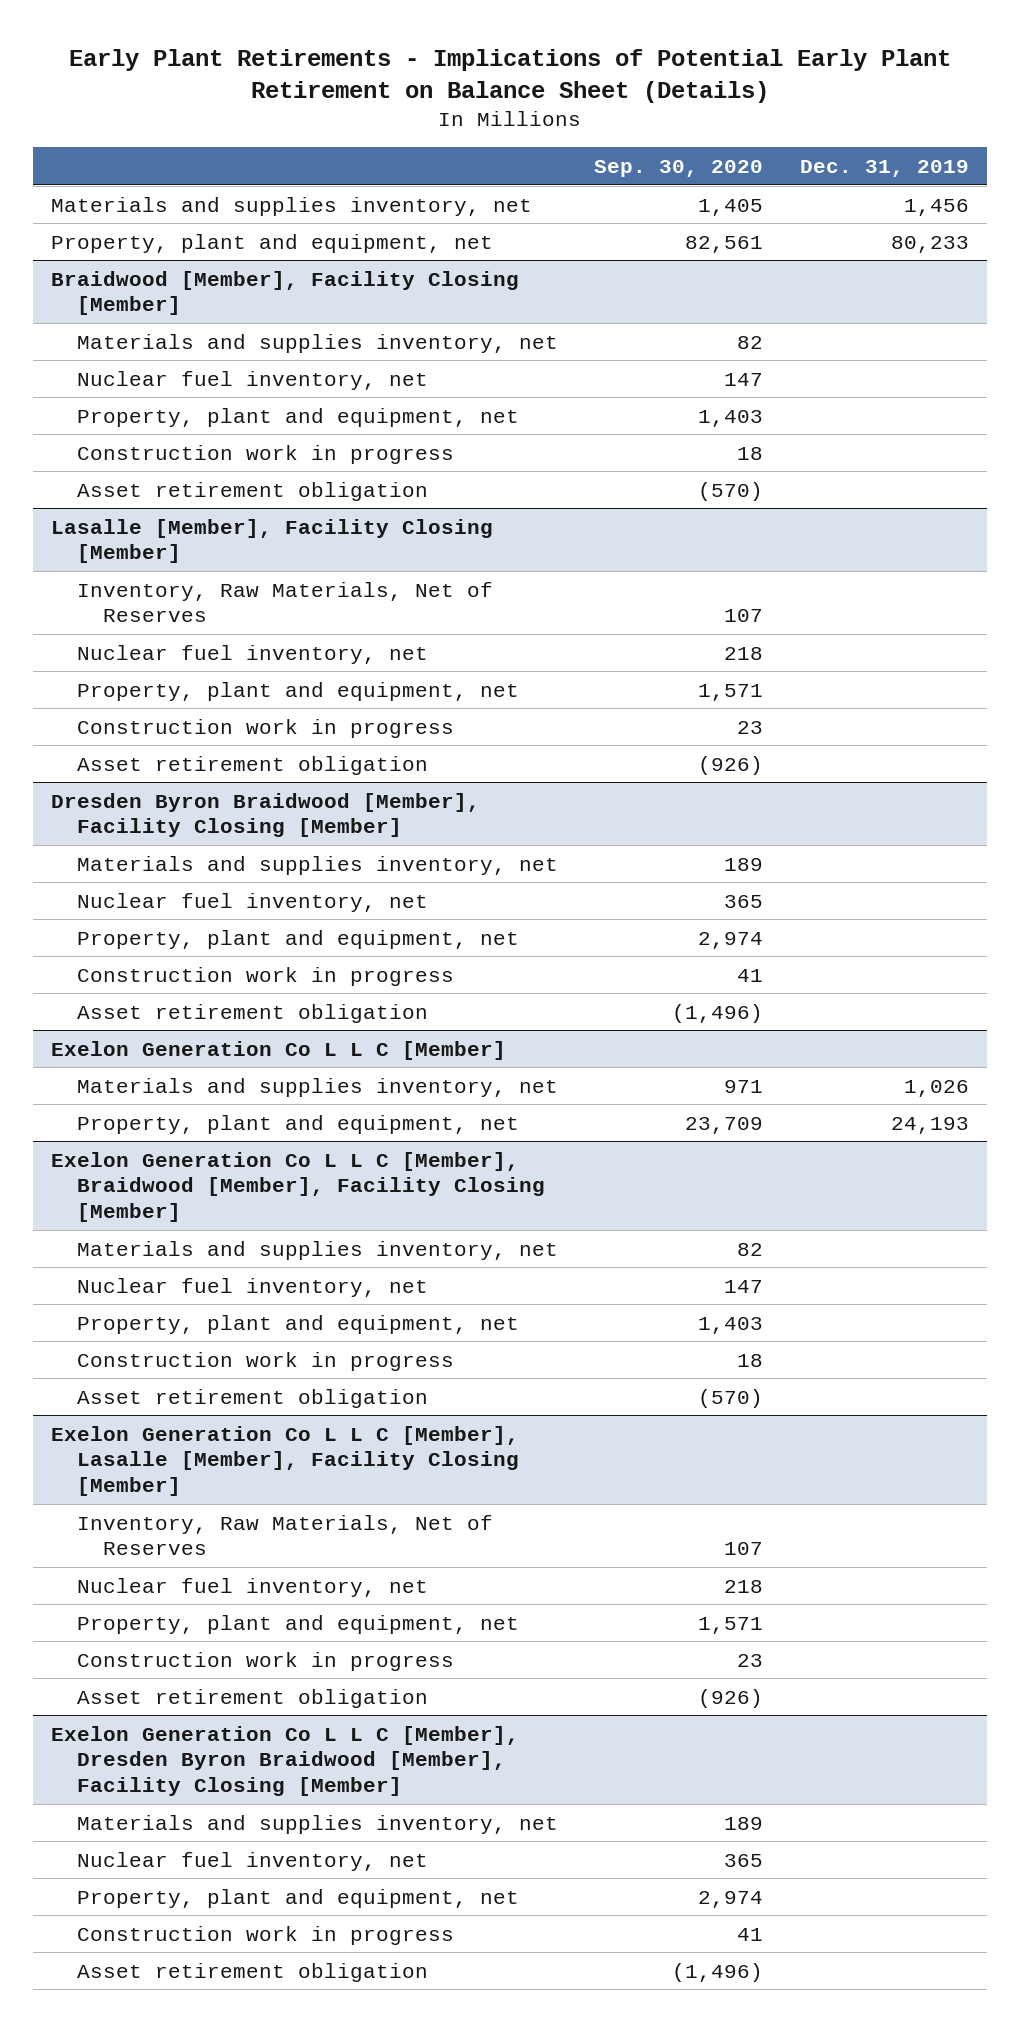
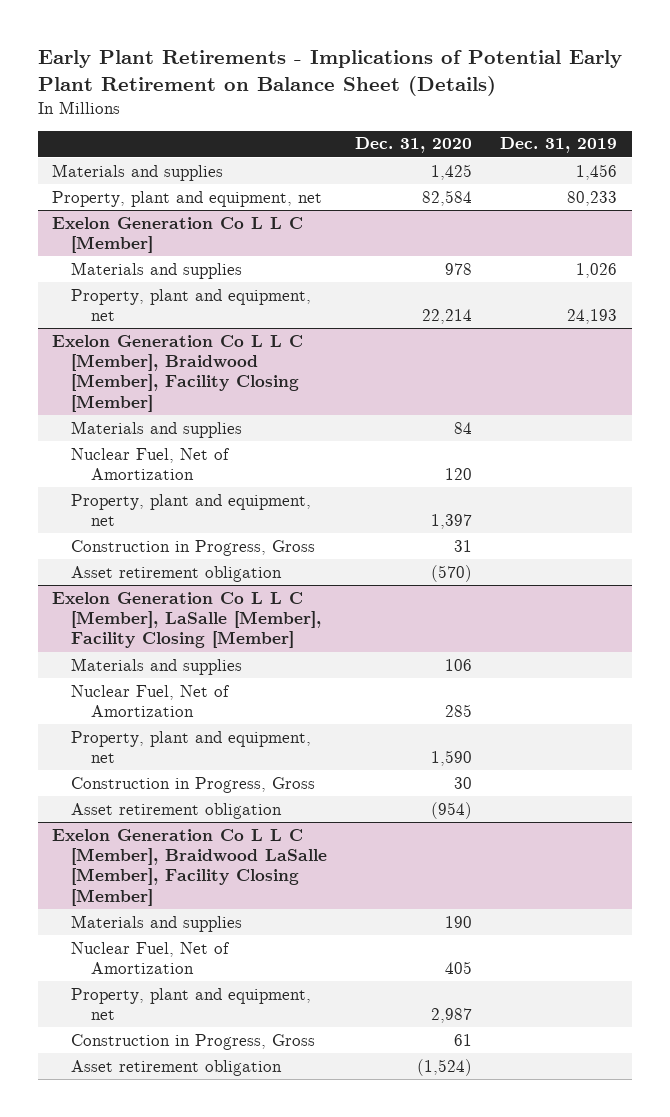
[594,159,764,177] Sep. 30, 2020 -> none
none -> [355,137,473,154] Dec. 31, 2020
[51,196,533,216] Materials and supplies inventory, net -> [52,163,224,181] Materials and supplies
[51,270,520,316] Braidwood [Member], Facility Closing [Member] -> none
[76,333,558,353] Materials and supplies inventory, net -> none
[76,370,428,390] Nuclear fuel inventory, net -> none
[76,407,519,427] Property, plant and equipment, net -> none
[76,444,454,464] Construction work in progress -> none
[76,481,428,501] Asset retirement obligation -> none
[51,518,494,564] Lasalle [Member], Facility Closing [Member] -> none
[76,581,493,623] Inventory, Raw Materials, Net of Reserves -> none
[76,644,428,664] Nuclear fuel inventory, net -> none
[76,681,519,701] Property, plant and equipment, net -> none
[76,718,454,738] Construction work in progress -> none
[76,755,428,775] Asset retirement obligation -> none
[51,792,481,838] Dresden Byron Braidwood [Member], Facility Closing [Member] -> none
[76,855,558,875] Materials and supplies inventory, net -> none
[76,892,428,912] Nuclear fuel inventory, net -> none
[76,929,519,949] Property, plant and equipment, net -> none
[76,966,454,986] Construction work in progress -> none
[76,1003,428,1023] Asset retirement obligation -> none
[76,1077,558,1097] Materials and supplies inventory, net -> [71,261,243,279] Materials and supplies
[76,1240,558,1260] Materials and supplies inventory, net -> [71,420,243,438] Materials and supplies
[76,1277,428,1297] Nuclear fuel inventory, net -> [71,447,231,481] Nuclear Fuel, Net of Amortization
[76,1351,454,1371] Construction work in progress -> [71,539,316,556] Construction in Progress, Gross
[76,1514,493,1556] Inventory, Raw Materials, Net of Reserves -> none
[51,1425,520,1497] Exelon Generation Co L L C [Member], Lasalle [Member], Facility Closing [Member] -> [52,591,322,649] Exelon Generation Co L L C [Member], LaSalle [Member], Facility Closing [Member]
none -> [71,657,243,675] Materials and supplies
[76,1577,428,1597] Nuclear fuel inventory, net -> [71,684,231,718] Nuclear Fuel, Net of Amortization
[76,1651,454,1671] Construction work in progress -> [71,776,316,793] Construction in Progress, Gross
[51,1725,520,1797] Exelon Generation Co L L C [Member], Dresden Byron Braidwood [Member], Facility Closing [Member] -> [52,828,328,906] Exelon Generation Co L L C [Member], Braidwood LaSalle [Member], Facility Closing [Member]
[76,1814,558,1834] Materials and supplies inventory, net -> [71,914,243,932] Materials and supplies
[76,1851,428,1871] Nuclear fuel inventory, net -> [71,941,231,975] Nuclear Fuel, Net of Amortization
[76,1925,454,1945] Construction work in progress -> [71,1033,316,1050] Construction in Progress, Gross

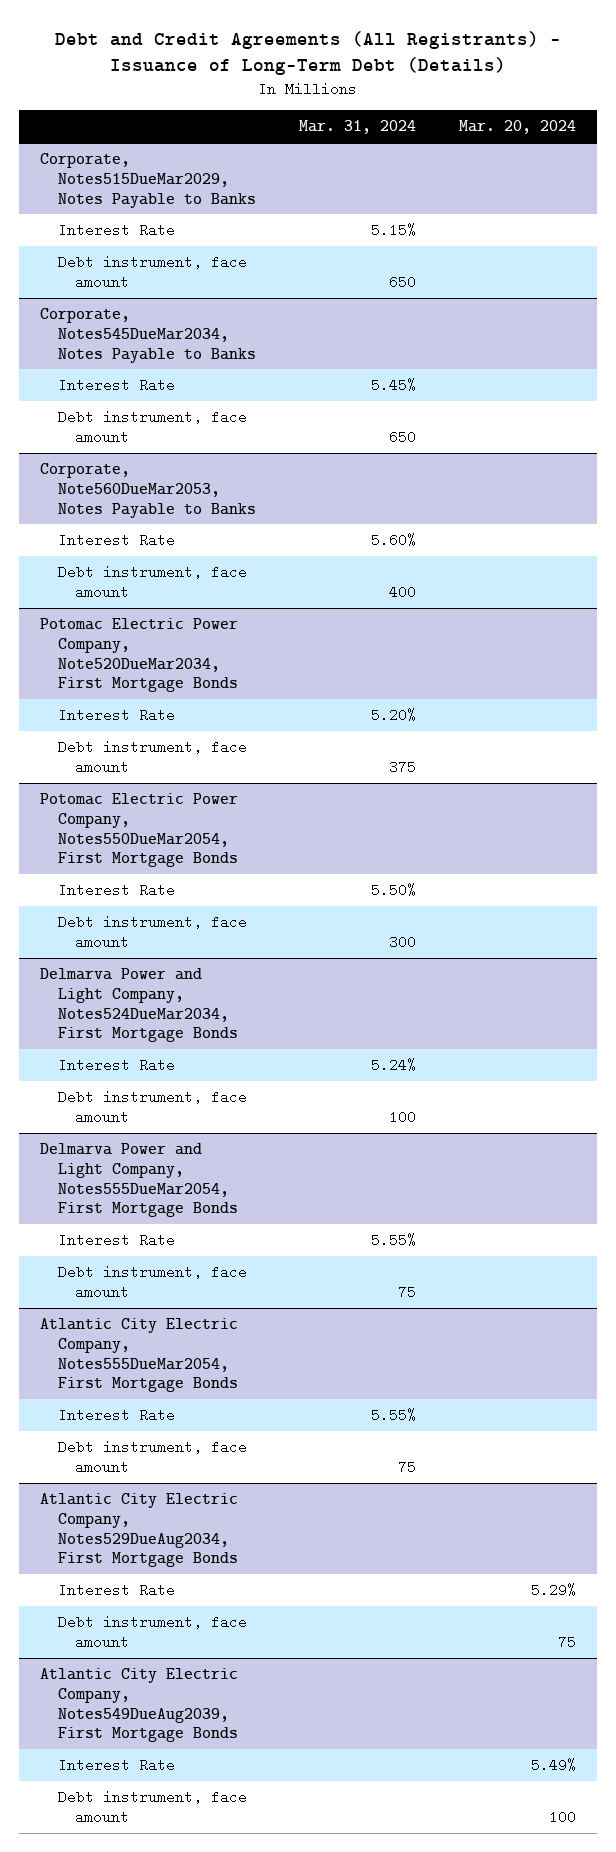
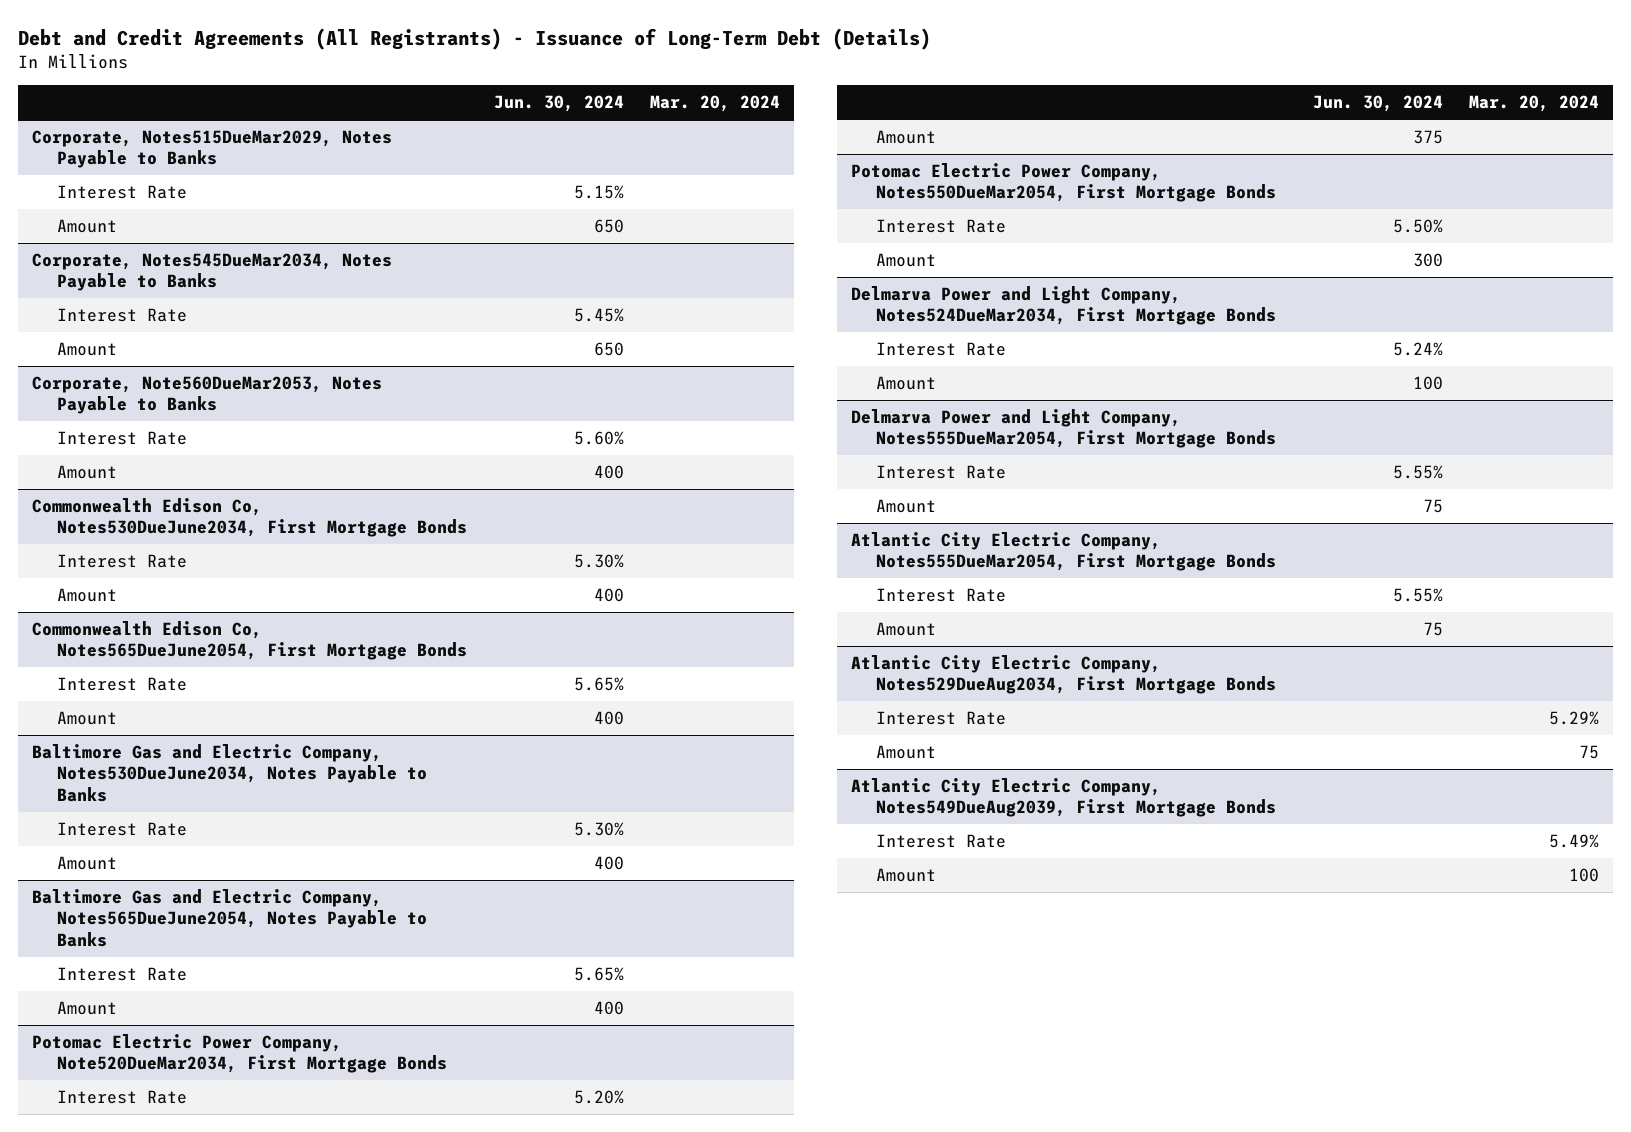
[298,120,416,135] Mar. 31, 2024 -> none
none -> [493,95,624,113] Jun. 30, 2024
[57,255,247,289] Debt instrument, face amount -> [56,218,117,233] Amount
[57,410,247,444] Debt instrument, face amount -> [56,341,117,356] Amount
[57,565,247,599] Debt instrument, face amount -> [56,464,117,479] Amount
none -> [31,497,467,538] Commonwealth Edison Co, Notes530DueJune2034, First Mortgage Bonds
none -> [56,553,187,568] Interest Rate
none -> [56,587,117,602] Amount
none -> [31,620,467,661] Commonwealth Edison Co, Notes565DueJune2054, First Mortgage Bonds
none -> [56,676,187,691] Interest Rate
none -> [56,710,117,725] Amount
none -> [31,743,427,802] Baltimore Gas and Electric Company, Notes530DueJune2034, Notes Payable to Banks
none -> [56,821,187,836] Interest Rate
none -> [56,855,117,870] Amount
none -> [31,888,427,947] Baltimore Gas and Electric Company, Notes565DueJune2054, Notes Payable to Banks
none -> [56,966,187,981] Interest Rate
none -> [56,1000,117,1015] Amount
[57,740,247,774] Debt instrument, face amount -> [875,129,936,144] Amount
[57,915,247,949] Debt instrument, face amount -> [875,252,936,267] Amount
[57,1090,247,1124] Debt instrument, face amount -> [875,375,936,390] Amount
[57,1265,247,1299] Debt instrument, face amount -> [875,498,936,513] Amount
[57,1440,247,1474] Debt instrument, face amount -> [875,621,936,636] Amount
[57,1615,247,1649] Debt instrument, face amount -> [875,744,936,759] Amount
[57,1790,247,1824] Debt instrument, face amount -> [875,867,936,882] Amount

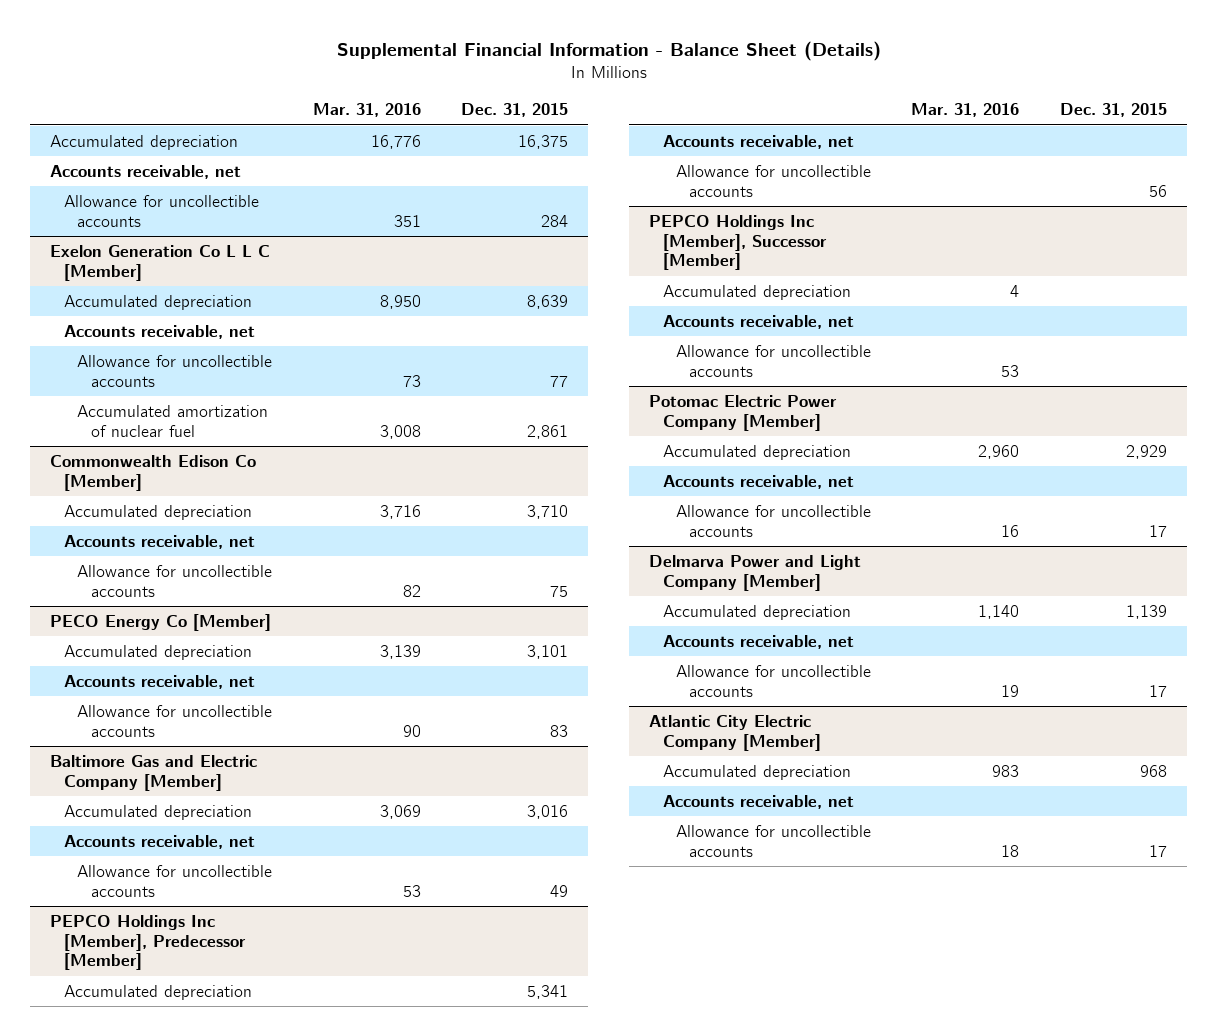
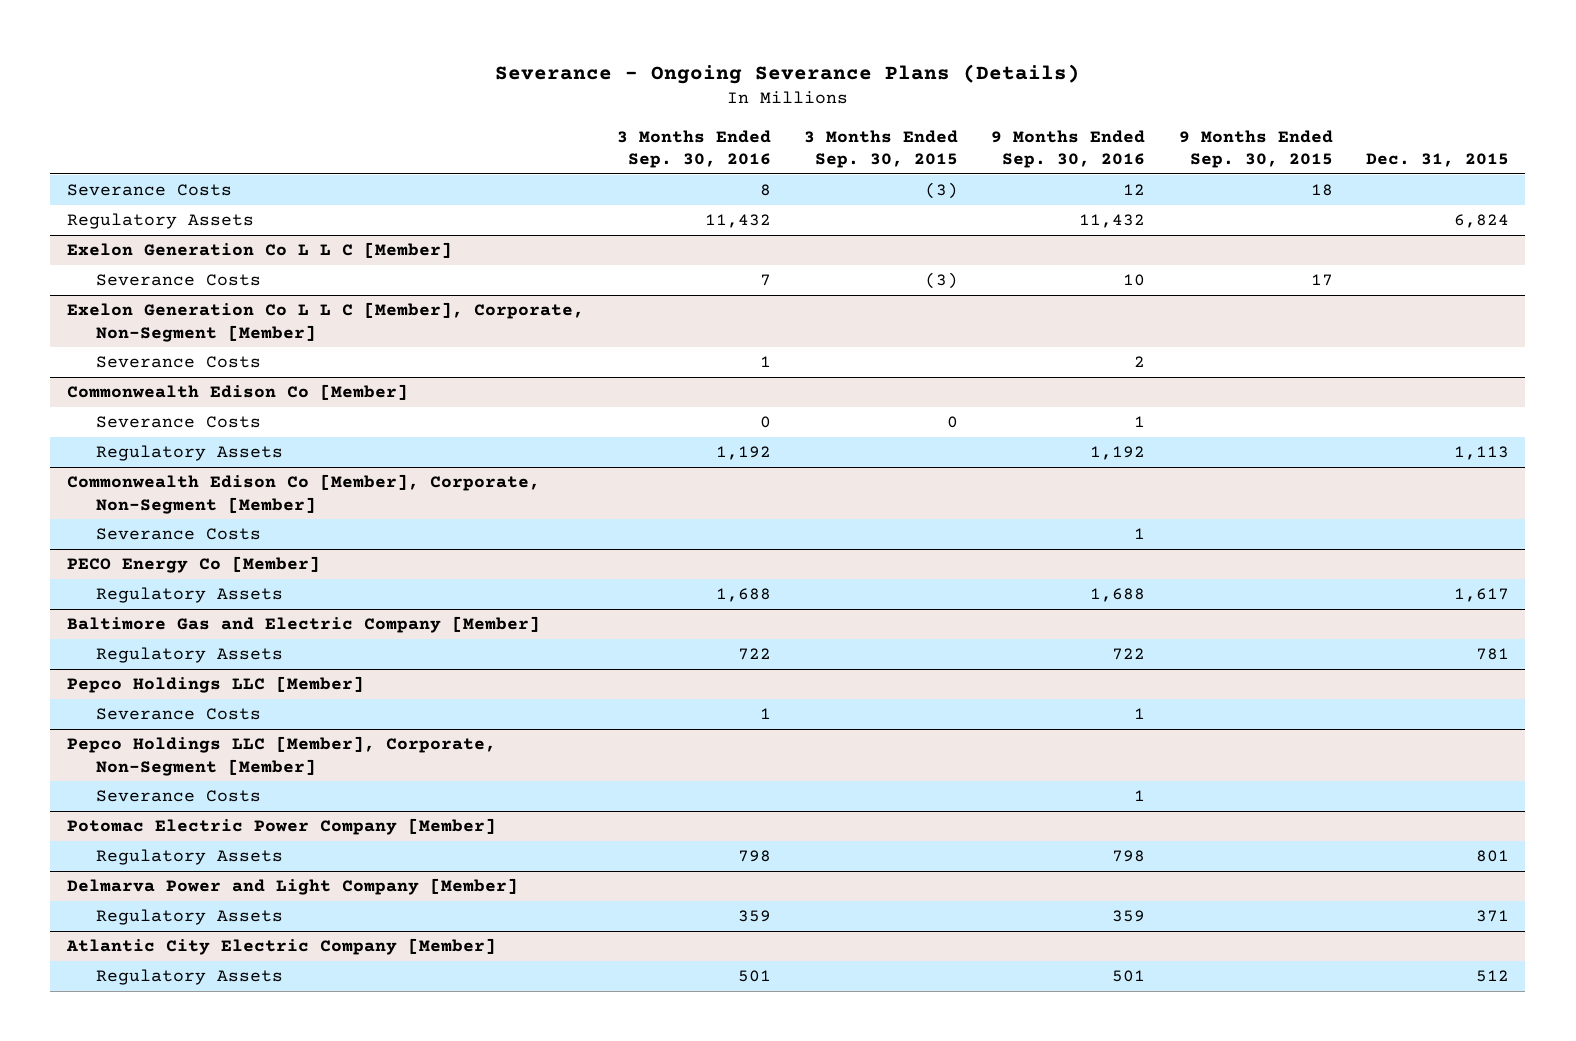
[336,40,881,61] Supplemental Financial Information - Balance Sheet (Details) -> [494,63,1080,84] Severance - Ongoing Severance Plans (Details)
[312,103,421,118] Mar. 31, 2016 -> none
none -> [617,129,772,168] 3 Months Ended Sep. 30, 2016
none -> [804,129,959,168] 3 Months Ended Sep. 30, 2015
none -> [991,129,1146,168] 9 Months Ended Sep. 30, 2016
none -> [1178,129,1333,168] 9 Months Ended Sep. 30, 2015
[50,134,239,150] Accumulated depreciation -> none
[50,164,242,179] Accounts receivable, net -> none
[63,194,259,227] Allowance for uncollectible accounts -> none
none -> [66,184,232,197] Severance Costs
none -> [66,213,254,230] Regulatory Assets
[63,294,252,310] Accumulated depreciation -> none
[63,324,255,339] Accounts receivable, net -> none
[77,354,273,387] Allowance for uncollectible accounts -> none
[77,404,269,437] Accumulated amortization of nuclear fuel -> none
none -> [95,274,261,287] Severance Costs
none -> [66,302,584,342] Exelon Generation Co L L C [Member], Corporate, Non-Segment [Member]
none -> [95,356,261,369] Severance Costs
[63,504,252,520] Accumulated depreciation -> none
[63,534,255,549] Accounts receivable, net -> none
[77,564,273,597] Allowance for uncollectible accounts -> none
none -> [95,416,261,429] Severance Costs
none -> [95,445,283,462] Regulatory Assets
none -> [66,474,540,514] Commonwealth Edison Co [Member], Corporate, Non-Segment [Member]
none -> [95,528,261,541] Severance Costs
[63,644,252,660] Accumulated depreciation -> none
[63,674,255,689] Accounts receivable, net -> none
[77,704,273,737] Allowance for uncollectible accounts -> none
none -> [95,587,283,604] Regulatory Assets
[63,804,252,820] Accumulated depreciation -> none
[63,834,255,849] Accounts receivable, net -> none
[77,864,273,897] Allowance for uncollectible accounts -> none
[50,914,246,971] PEPCO Holdings Inc [Member], Predecessor [Member] -> none
[63,984,252,1000] Accumulated depreciation -> none
[662,134,854,149] Accounts receivable, net -> none
[676,164,872,197] Allowance for uncollectible accounts -> none
[649,214,827,271] PEPCO Holdings Inc [Member], Successor [Member] -> none
[662,284,851,300] Accumulated depreciation -> none
[662,314,854,329] Accounts receivable, net -> none
[676,344,872,377] Allowance for uncollectible accounts -> none
none -> [95,647,283,664] Regulatory Assets
none -> [66,676,364,694] Pepco Holdings LLC [Member]
none -> [95,708,261,721] Severance Costs
none -> [66,736,496,776] Pepco Holdings LLC [Member], Corporate, Non-Segment [Member]
none -> [95,790,261,803] Severance Costs
[662,444,851,460] Accumulated depreciation -> none
[662,474,854,489] Accounts receivable, net -> none
[676,504,872,537] Allowance for uncollectible accounts -> none
none -> [95,849,283,866] Regulatory Assets
[662,604,851,620] Accumulated depreciation -> none
[662,634,854,649] Accounts receivable, net -> none
[676,664,872,697] Allowance for uncollectible accounts -> none
none -> [95,909,283,926] Regulatory Assets
[662,764,851,780] Accumulated depreciation -> none
[662,794,854,809] Accounts receivable, net -> none
[676,824,872,857] Allowance for uncollectible accounts -> none
none -> [95,969,283,986] Regulatory Assets

